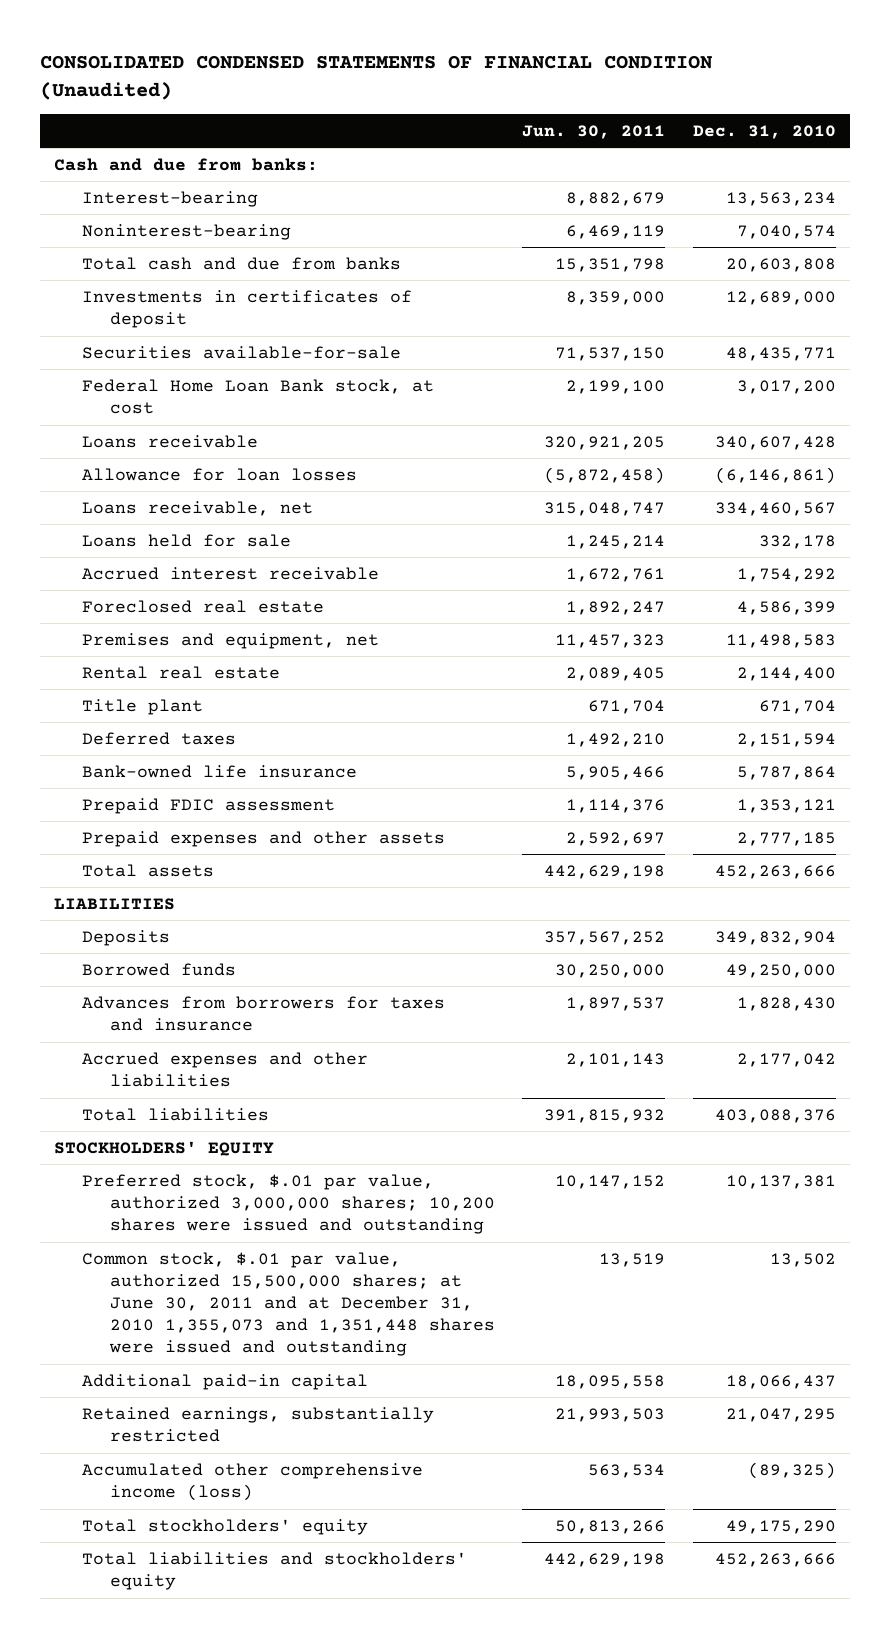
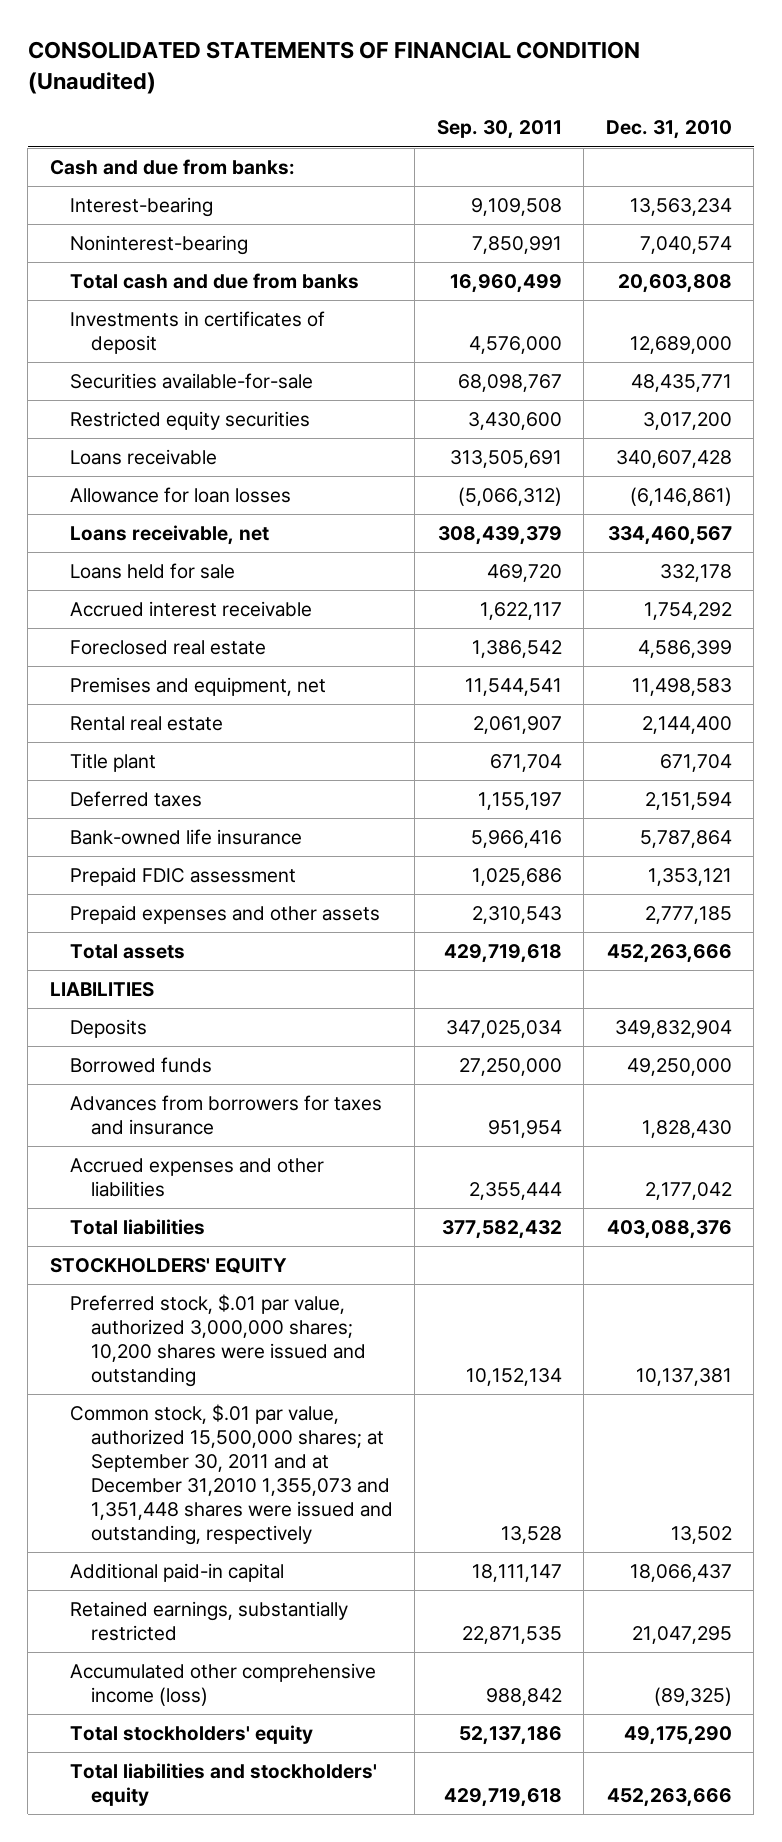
[39,54,712,100] CONSOLIDATED CONDENSED STATEMENTS OF FINANCIAL CONDITION (Unaudited) -> [27,41,640,94] CONSOLIDATED STATEMENTS OF FINANCIAL CONDITION (Unaudited)
[522,124,666,139] Jun. 30, 2011 -> none
none -> [436,120,562,140] Sep. 30, 2011
[81,378,434,415] Federal Home Loan Bank stock, at cost -> [70,411,311,431] Restricted equity securities
[81,1251,495,1357] Common stock, $.01 par value, authorized 15,500,000 shares; at June 30, 2011 and at December 31, 2010 1,355,073 and 1,351,448 shares were issued and outstanding -> [70,1404,393,1545] Common stock, $.01 par value, authorized 15,500,000 shares; at September 30, 2011 and at December 31,2010 1,355,073 and 1,351,448 shares were issued and outstanding, respectively

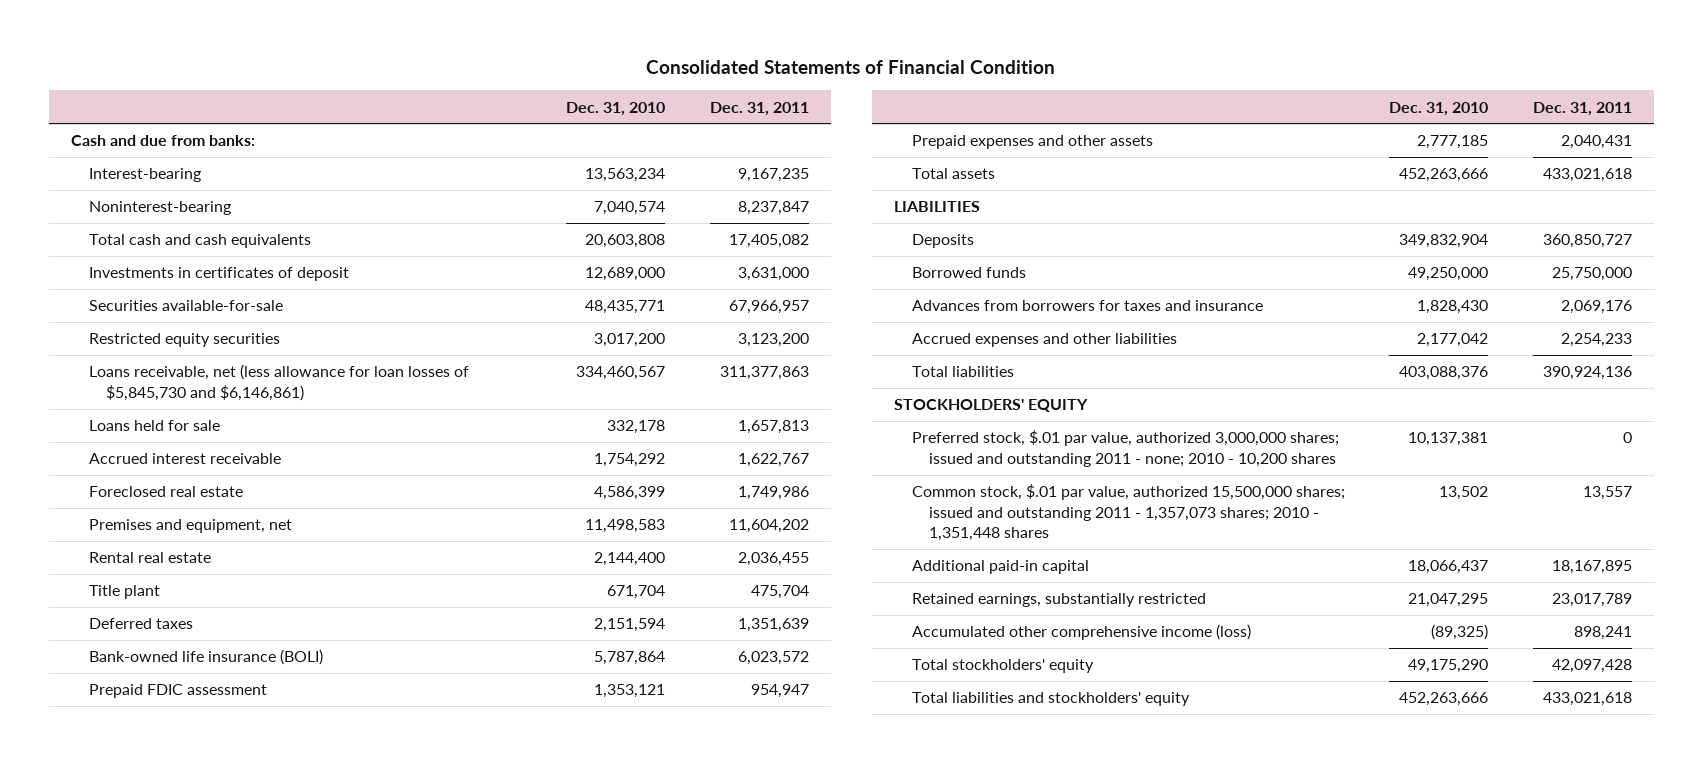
[27,41,640,94] CONSOLIDATED STATEMENTS OF FINANCIAL CONDITION (Unaudited) -> [646,60,1056,75] Consolidated Statements of Financial Condition
[436,120,562,140] Sep. 30, 2011 -> none
none -> [709,101,809,116] Dec. 31, 2011
[70,273,360,290] Total cash and due from banks -> [88,234,311,249] Total cash and cash equivalents
[70,449,218,466] Loans receivable -> none
[70,487,292,504] Allowance for loan losses -> none
[70,525,270,546] Loans receivable, net -> [88,364,469,401] Loans receivable, net (less allowance for loan losses of $5,845,730 and $6,146,861)
[70,829,303,846] Bank-owned life insurance -> [88,649,323,666] Bank-owned life insurance (BOLI)
[70,1294,366,1387] Preferred stock, $.01 par value, authorized 3,000,000 shares; 10,200 shares were issued and outstanding -> [911,430,1339,467] Preferred stock, $.01 par value, authorized 3,000,000 shares; issued and outstanding 2011 - none; 2010 - 10,200 shares
[70,1404,393,1545] Common stock, $.01 par value, authorized 15,500,000 shares; at September 30, 2011 and at December 31,2010 1,355,073 and 1,351,448 shares were issued and outstanding, respectively -> [911,484,1345,542] Common stock, $.01 par value, authorized 15,500,000 shares; issued and outstanding 2011 - 1,357,073 shares; 2010 - 1,351,448 shares

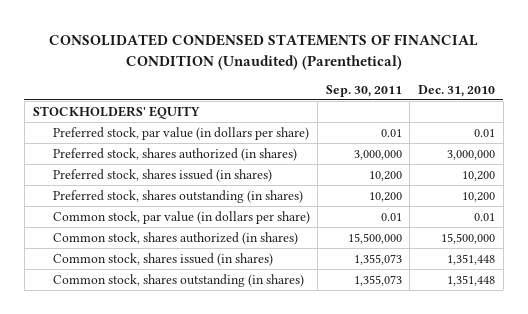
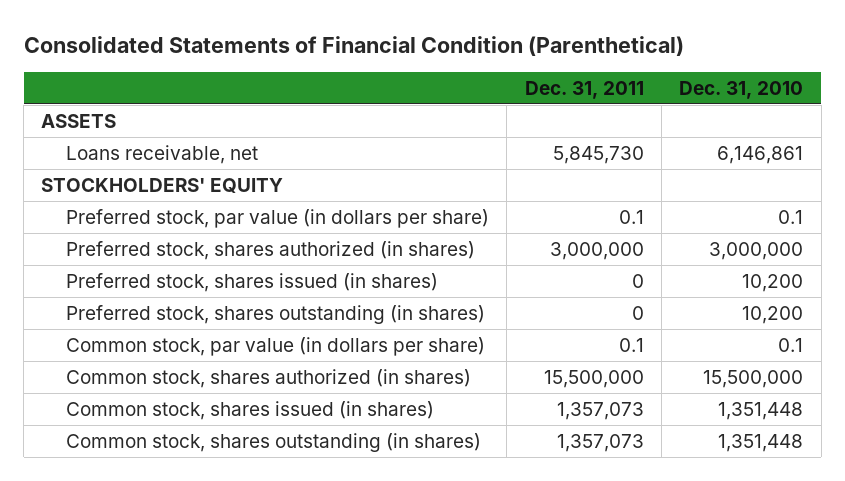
[48,34,478,70] CONSOLIDATED CONDENSED STATEMENTS OF FINANCIAL CONDITION (Unaudited) (Parenthetical) -> [23,35,684,56] Consolidated Statements of Financial Condition (Parenthetical)
[325,84,402,97] Sep. 30, 2011 -> none
none -> [524,80,644,99] Dec. 31, 2011
none -> [41,113,117,128] ASSETS
none -> [66,144,259,164] Loans receivable, net
[473,128,495,137] 0.01 -> [778,209,804,224] 0.1
[473,212,495,221] 0.01 -> [778,337,804,352] 0.1

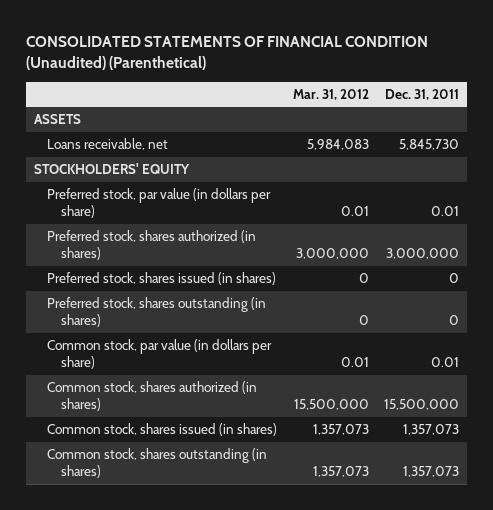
[23,35,684,56] Consolidated Statements of Financial Condition (Parenthetical) -> [26,36,429,71] CONSOLIDATED STATEMENTS OF FINANCIAL CONDITION (Unaudited) (Parenthetical)
[679,80,804,99] Dec. 31, 2010 -> none
none -> [292,88,369,100] Mar. 31, 2012
[618,209,644,224] 0.1 -> [430,206,459,217] 0.01
[618,337,644,352] 0.1 -> [430,357,459,368] 0.01

